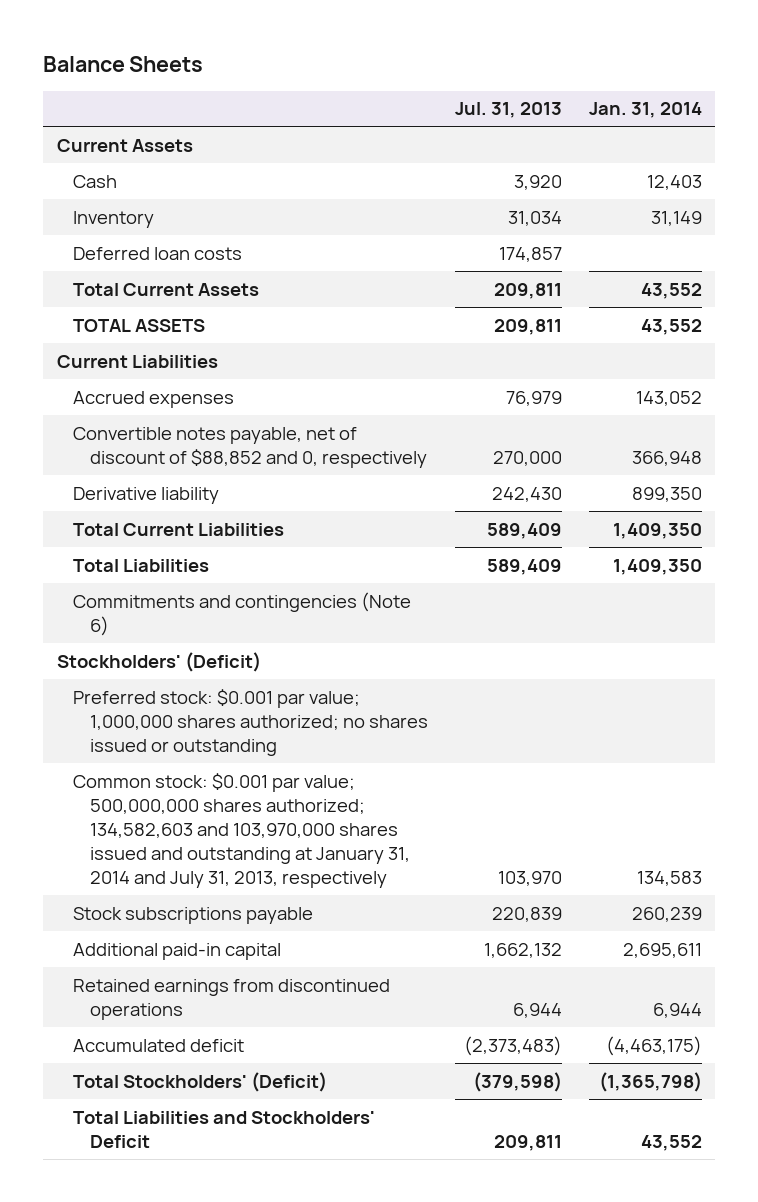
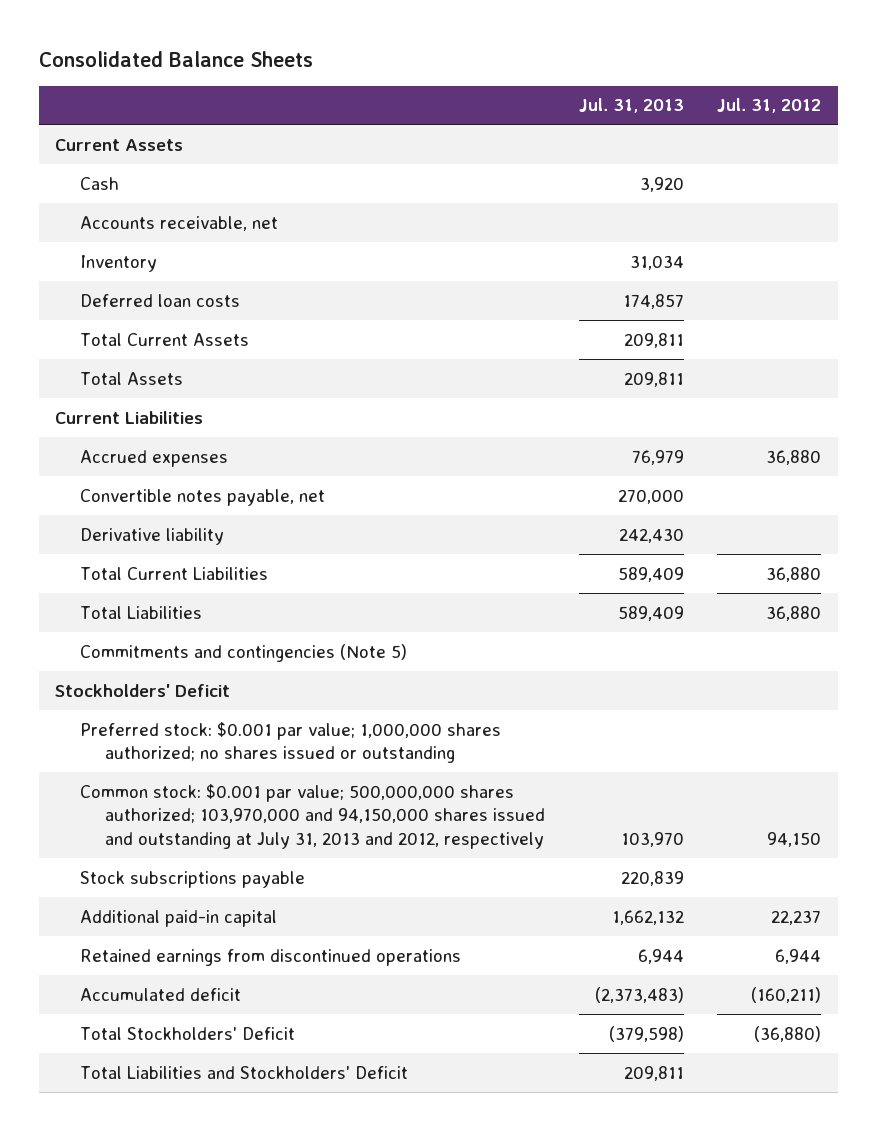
[42,55,203,72] Balance Sheets -> [38,51,313,68] Consolidated Balance Sheets
[588,102,702,119] Jan. 31, 2014 -> none
none -> [716,98,821,114] Jul. 31, 2012
none -> [80,215,279,231] Accounts receivable, net
[73,318,206,332] TOTAL ASSETS -> [80,371,184,385] Total Assets
[73,426,427,468] Convertible notes payable, net of discount of $88,852 and 0, respectively -> [80,488,326,506] Convertible notes payable, net
[73,591,412,636] Commitments and contingencies (Note 6) -> [80,643,408,662] Commitments and contingencies (Note 5)
[56,651,261,672] Stockholders' (Deficit) -> [55,683,231,697] Stockholders' Deficit
[73,772,410,888] Common stock: $0.001 par value; 500,000,000 shares authorized; 134,582,603 and 103,970,000 shares issued and outstanding at January 31, 2014 and July 31, 2013, respectively -> [80,783,546,850] Common stock: $0.001 par value; 500,000,000 shares authorized; 103,970,000 and 94,150,000 shares issued and outstanding at July 31, 2013 and 2012, respectively
[73,1071,328,1092] Total Stockholders' (Deficit) -> [80,1026,296,1040] Total Stockholders' Deficit

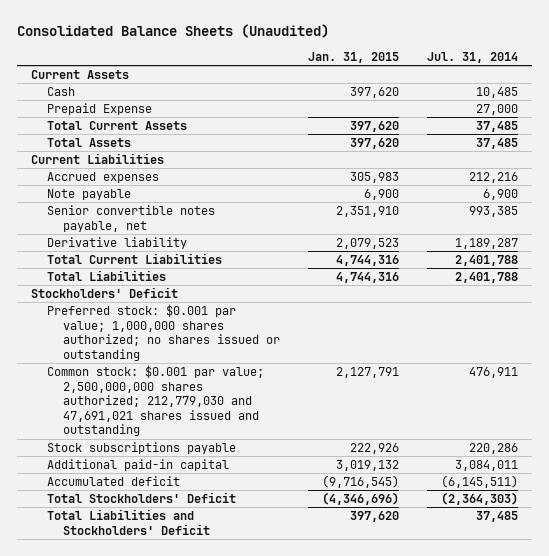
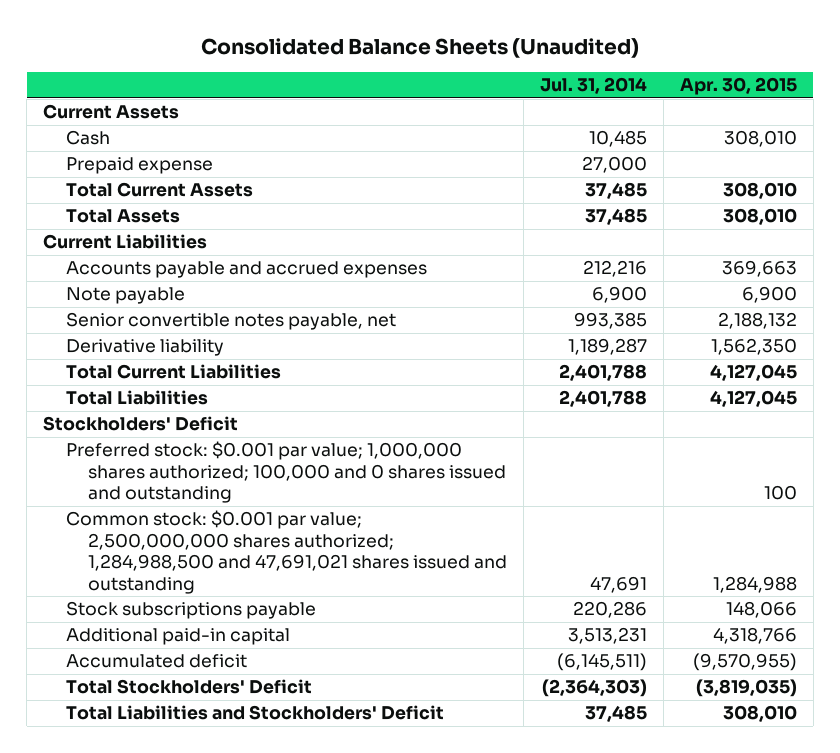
[307,52,399,64] Jan. 31, 2015 -> none
none -> [679,77,797,96] Apr. 30, 2015
[46,103,152,116] Prepaid Expense -> [65,157,213,175] Prepaid expense
[46,172,159,184] Accrued expenses -> [65,261,427,279] Accounts payable and accrued expenses
[46,304,280,361] Preferred stock: $0.001 par value; 1,000,000 shares authorized; no shares issued or outstanding -> [65,441,507,504] Preferred stock: $0.001 par value; 1,000,000 shares authorized; 100,000 and 0 shares issued and outstanding
[46,365,264,437] Common stock: $0.001 par value; 2,500,000,000 shares authorized; 212,779,030 and 47,691,021 shares issued and outstanding -> [65,510,508,594] Common stock: $0.001 par value; 2,500,000,000 shares authorized; 1,284,988,500 and 47,691,021 shares issued and outstanding
[468,367,518,379] 476,911 -> [589,575,647,593] 47,691
[454,460,518,472] 3,084,011 -> [567,627,647,645] 3,513,231

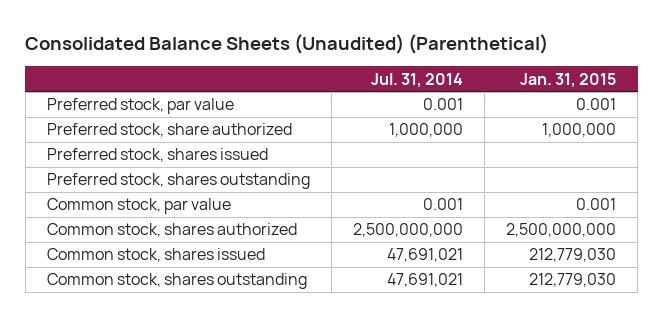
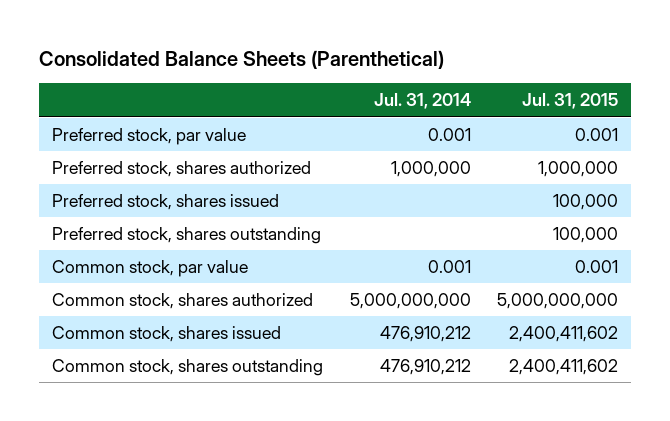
[25,34,549,55] Consolidated Balance Sheets (Unaudited) (Parenthetical) -> [38,49,444,69] Consolidated Balance Sheets (Parenthetical)
[520,72,617,88] Jan. 31, 2015 -> none
none -> [522,93,619,110] Jul. 31, 2015
[46,123,292,138] Preferred stock, share authorized -> [52,161,312,178] Preferred stock, shares authorized
[353,223,464,238] 2,500,000,000 -> [349,293,471,310] 5,000,000,000
[387,248,464,263] 47,691,021 -> [379,326,471,343] 476,910,212
[387,273,464,288] 47,691,021 -> [379,359,471,376] 476,910,212

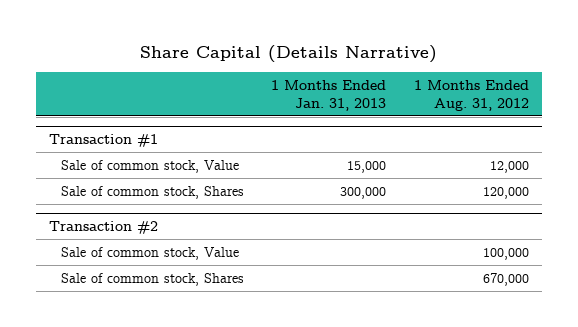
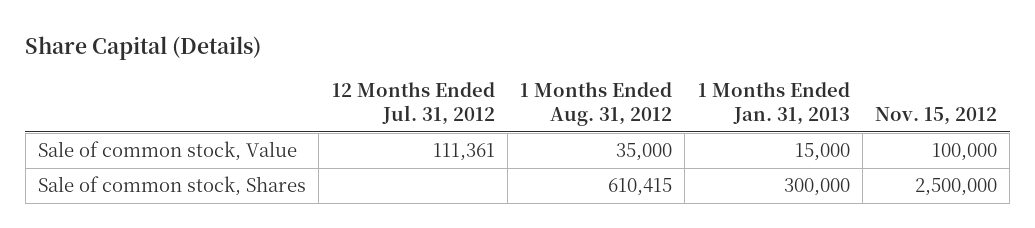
[139,44,437,63] Share Capital (Details Narrative) -> [25,36,262,61] Share Capital (Details)
none -> [331,81,495,125] 12 Months Ended Jul. 31, 2012
none -> [874,106,997,125] Nov. 15, 2012
[49,133,159,147] Transaction #1 -> none
[49,220,159,234] Transaction #2 -> none
[61,246,240,260] Sale of common stock, Value -> none
[61,272,245,286] Sale of common stock, Shares -> none
[489,160,529,173] 12,000 -> [616,143,673,162] 35,000
[482,186,529,199] 120,000 -> [608,178,673,197] 610,415

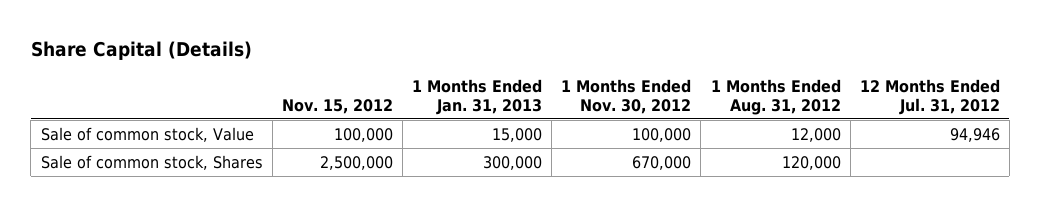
none -> [561,78,692,114] 1 Months Ended Nov. 30, 2012
[432,143,495,162] 111,361 -> [949,127,1000,142] 94,946
[616,143,673,162] 35,000 -> [790,127,841,142] 12,000
[608,178,673,197] 610,415 -> [781,155,841,170] 120,000

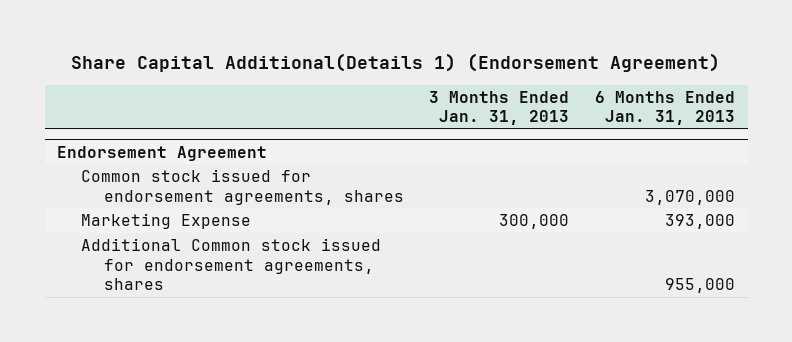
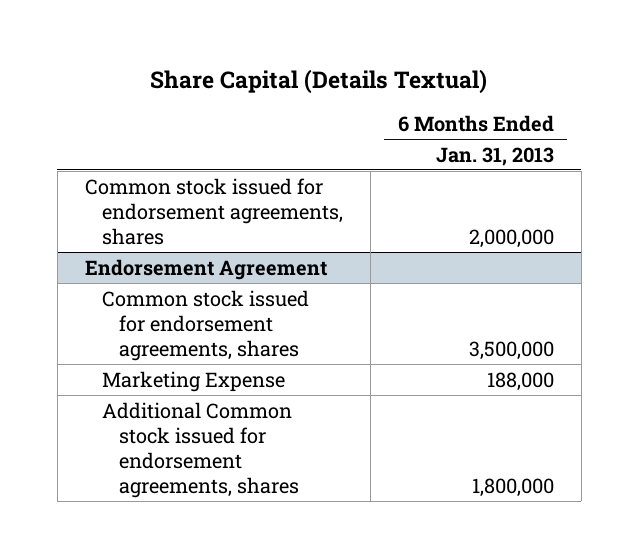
[71,52,721,72] Share Capital Additional(Details 1) (Endorsement Agreement) -> [150,69,488,95] Share Capital (Details Textual)
[429,90,570,126] 3 Months Ended Jan. 31, 2013 -> none
none -> [84,177,343,246] Common stock issued for endorsement agreements, shares
[644,189,735,205] 3,070,000 -> [468,341,554,361] 3,500,000
[664,214,735,230] 393,000 -> [486,371,554,391] 188,000
[664,278,735,294] 955,000 -> [471,478,554,498] 1,800,000

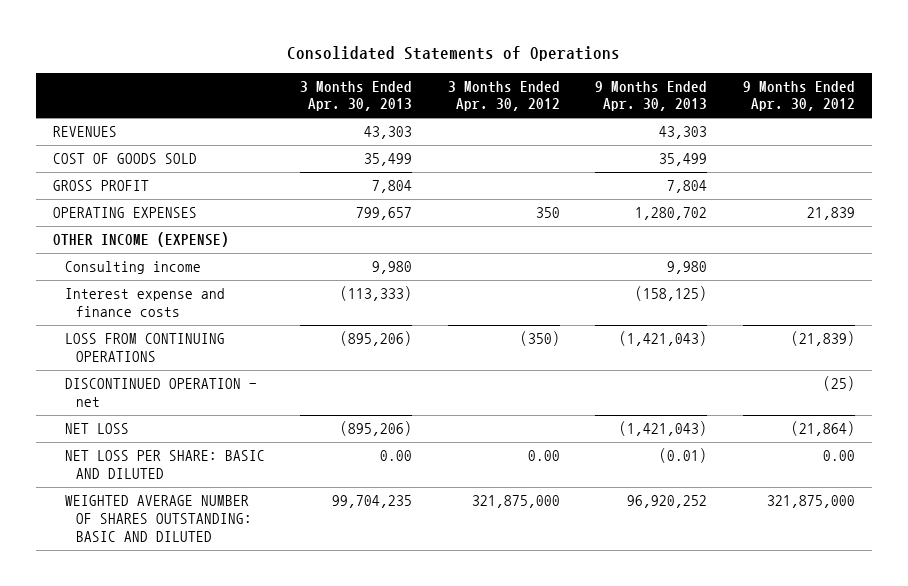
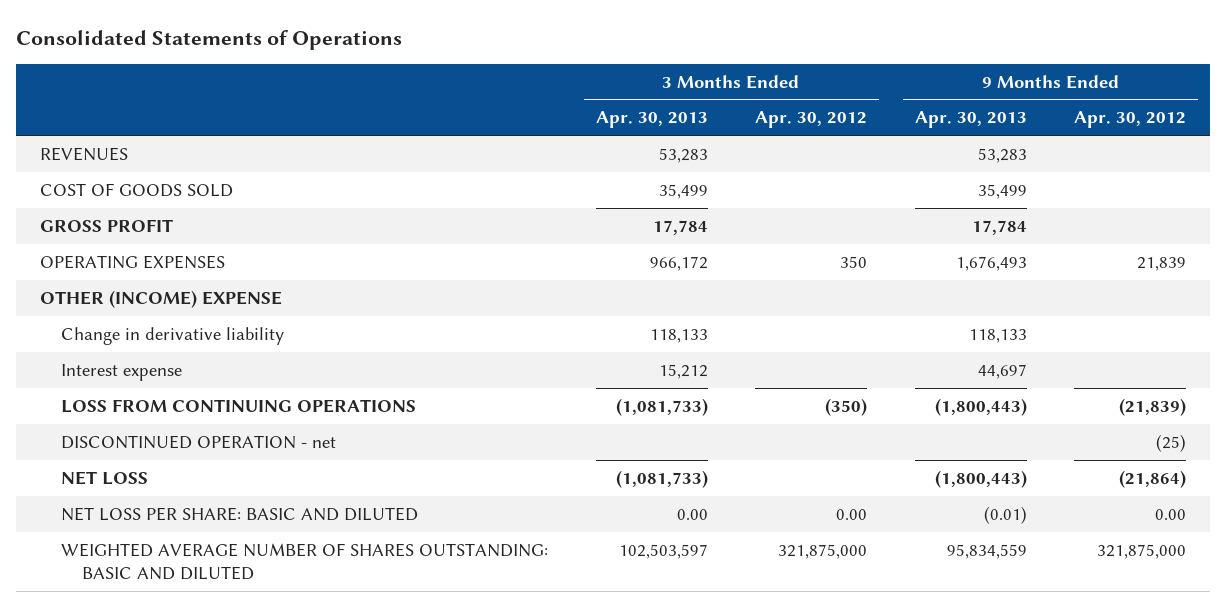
[364,126,413,140] 43,303 -> [658,147,708,163] 53,283
[659,126,708,140] 43,303 -> [977,147,1027,163] 53,283
[64,261,201,275] Consulting income -> none
[64,288,225,317] Interest expense and finance costs -> none
[372,180,413,194] 7,804 -> [652,219,708,235] 17,784
[667,180,708,194] 7,804 -> [971,219,1027,235] 17,784
[356,207,413,221] 799,657 -> [649,255,708,271] 966,172
[635,207,708,221] 1,280,702 -> [955,255,1027,271] 1,676,493
[53,232,230,248] OTHER INCOME (EXPENSE) -> [40,289,283,308] OTHER (INCOME) EXPENSE
none -> [61,326,285,345] Change in derivative liability
none -> [61,363,183,381] Interest expense
[340,331,413,347] (895,206) -> [615,397,708,416] (1,081,733)
[619,331,708,347] (1,421,043) -> [934,397,1027,416] (1,800,443)
[340,421,413,437] (895,206) -> [615,469,708,488] (1,081,733)
[619,421,708,437] (1,421,043) -> [934,469,1027,488] (1,800,443)
[332,495,413,509] 99,704,235 -> [618,543,708,559] 102,503,597
[627,495,708,509] 96,920,252 -> [946,543,1027,559] 95,834,559

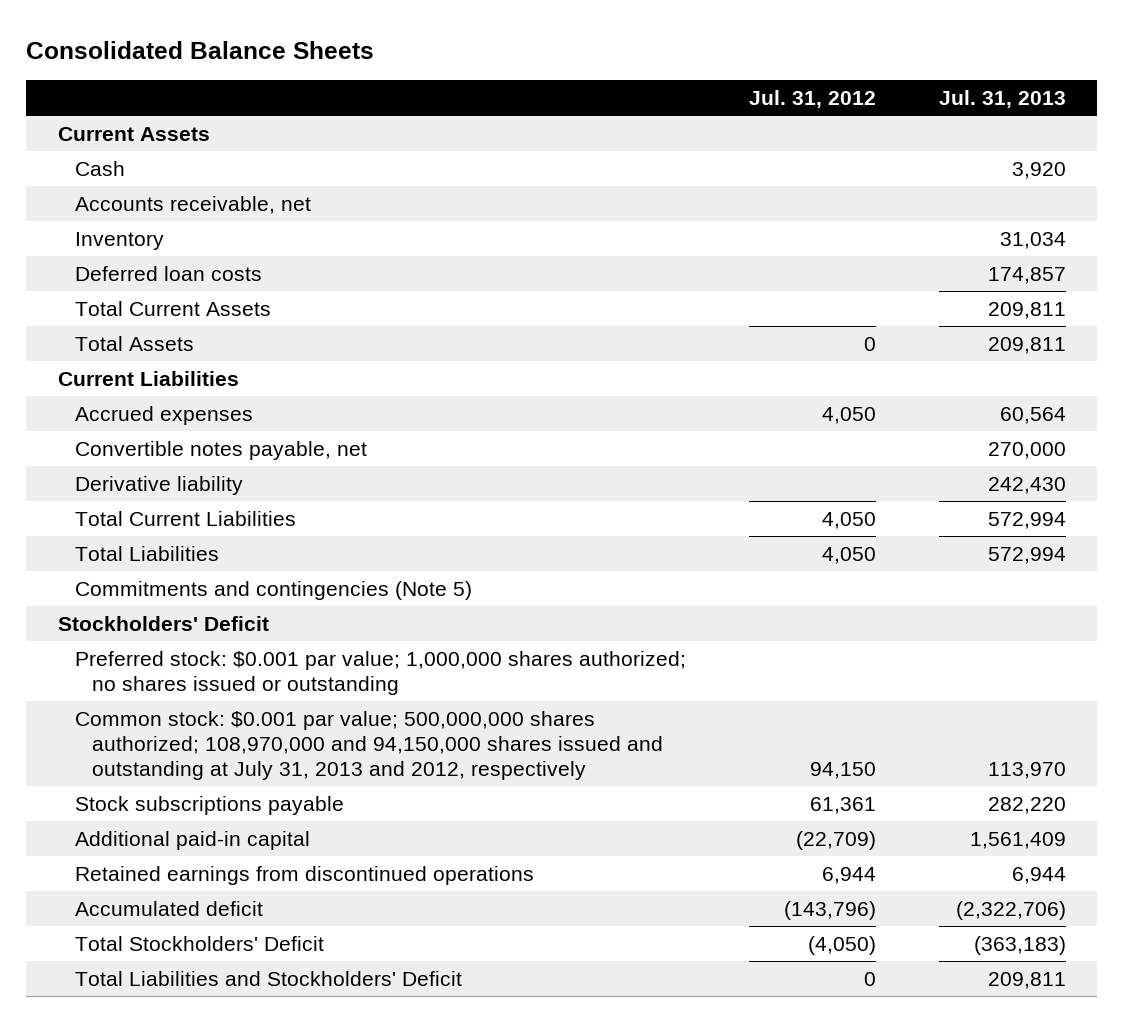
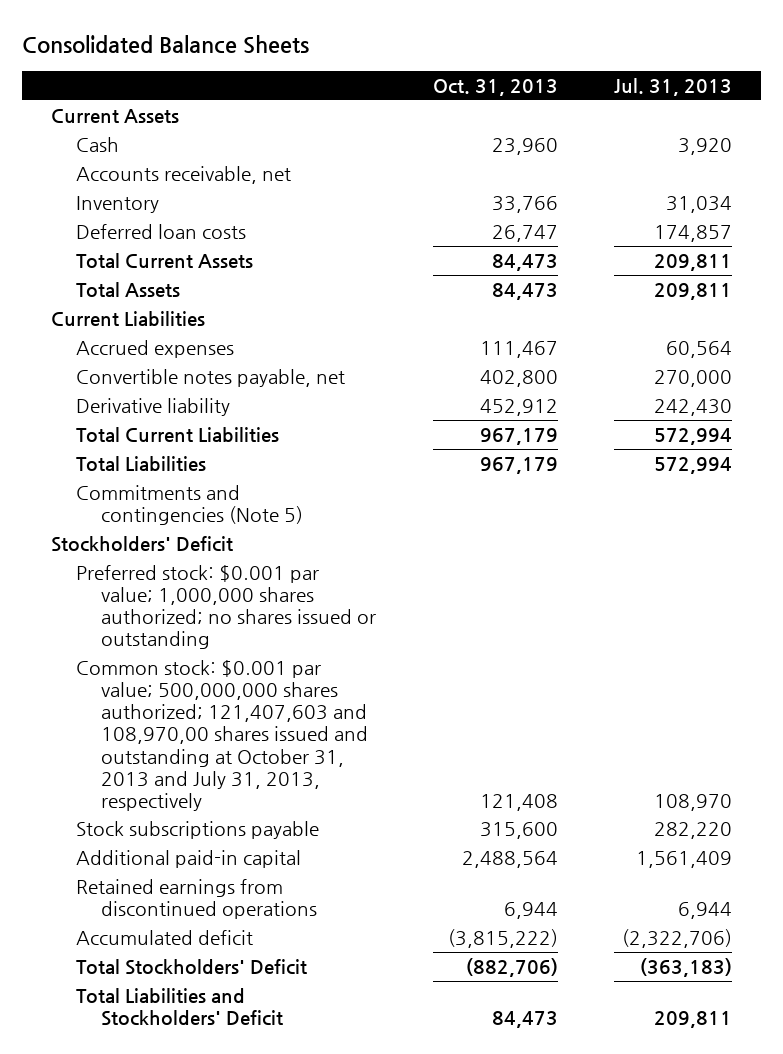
[748,90,876,109] Jul. 31, 2012 -> none
none -> [432,78,558,96] Oct. 31, 2013
[74,710,663,780] Common stock: $0.001 par value; 500,000,000 shares authorized; 108,970,000 and 94,150,000 shares issued and outstanding at July 31, 2013 and 2012, respectively -> [75,660,368,811] Common stock: $0.001 par value; 500,000,000 shares authorized; 121,407,603 and 108,970,00 shares issued and outstanding at October 31, 2013 and July 31, 2013, respectively
[987,761,1066,779] 113,970 -> [654,793,733,811] 108,970

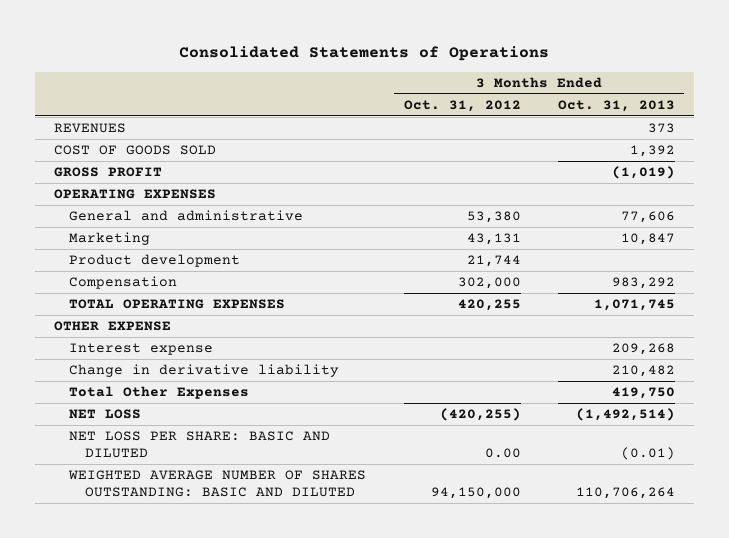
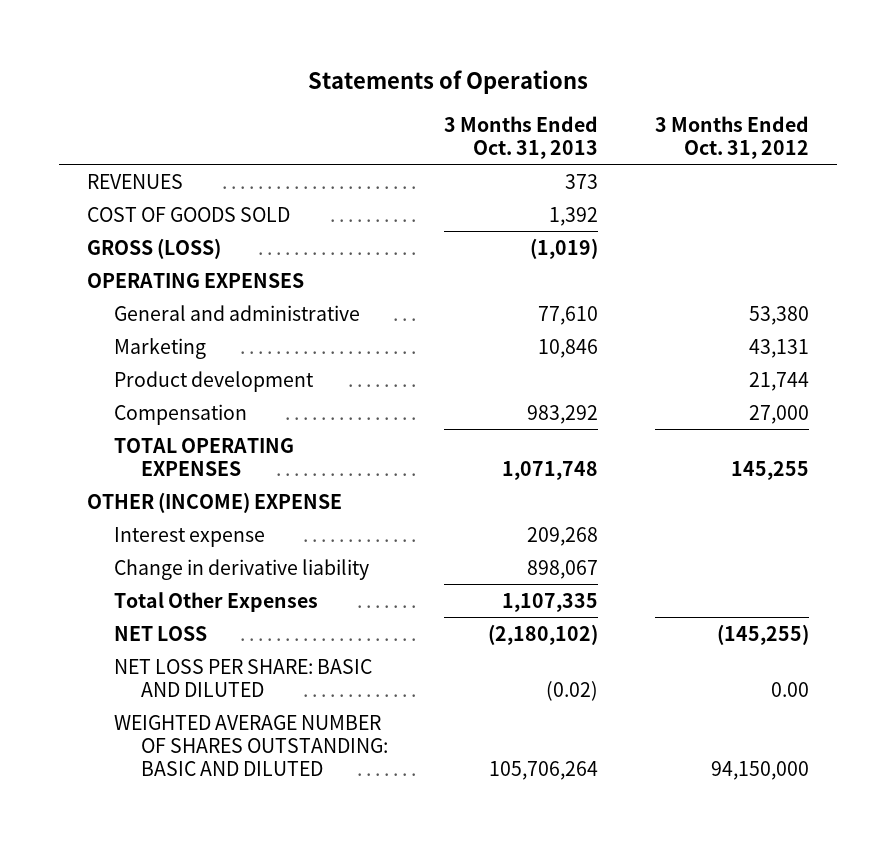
[179,46,550,62] Consolidated Statements of Operations -> [308,69,589,94] Statements of Operations
[53,167,162,178] GROSS PROFIT -> [87,237,222,259] GROSS (LOSS)
[620,211,675,224] 77,606 -> [538,305,599,325] 77,610
[620,233,675,246] 10,847 -> [538,338,599,358] 10,846
[457,277,521,290] 302,000 -> [748,404,809,424] 27,000
[457,299,521,312] 420,255 -> [730,460,809,480] 145,255
[593,299,675,312] 1,071,745 -> [502,460,599,480] 1,071,748
[53,321,171,332] OTHER EXPENSE -> [87,491,343,513] OTHER (INCOME) EXPENSE
[611,365,675,378] 210,482 -> [527,559,599,579] 898,067
[611,387,675,400] 419,750 -> [502,592,599,612] 1,107,335
[439,408,521,422] (420,255) -> [716,623,809,645] (145,255)
[575,408,675,422] (1,492,514) -> [488,623,599,645] (2,180,102)
[620,446,675,460] (0.01) -> [546,680,599,701] (0.02)
[575,486,675,499] 110,706,264 -> [489,760,599,780] 105,706,264

